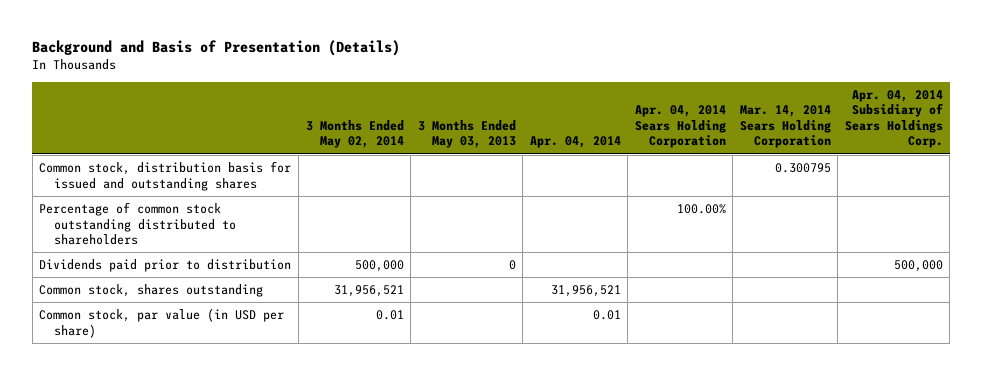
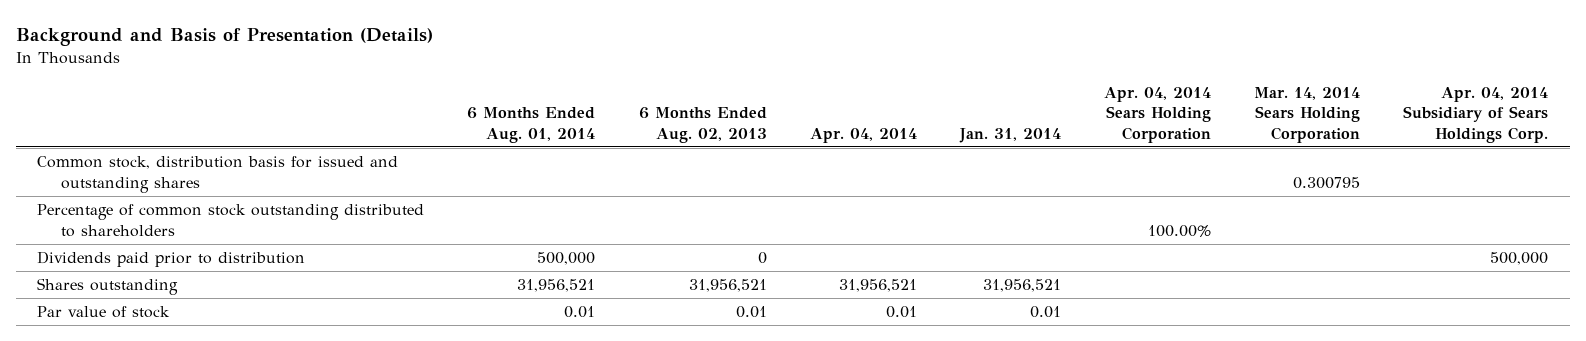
[305,119,404,149] 3 Months Ended May 02, 2014 -> none
[417,119,516,149] 3 Months Ended May 03, 2013 -> none
none -> [467,107,596,143] 6 Months Ended Aug. 01, 2014
none -> [638,107,767,143] 6 Months Ended Aug. 02, 2013
none -> [958,127,1061,143] Jan. 31, 2014
[39,284,264,298] Common stock, shares outstanding -> [37,278,179,296] Shares outstanding
[39,308,285,338] Common stock, par value (in USD per share) -> [37,306,171,319] Par value of stock

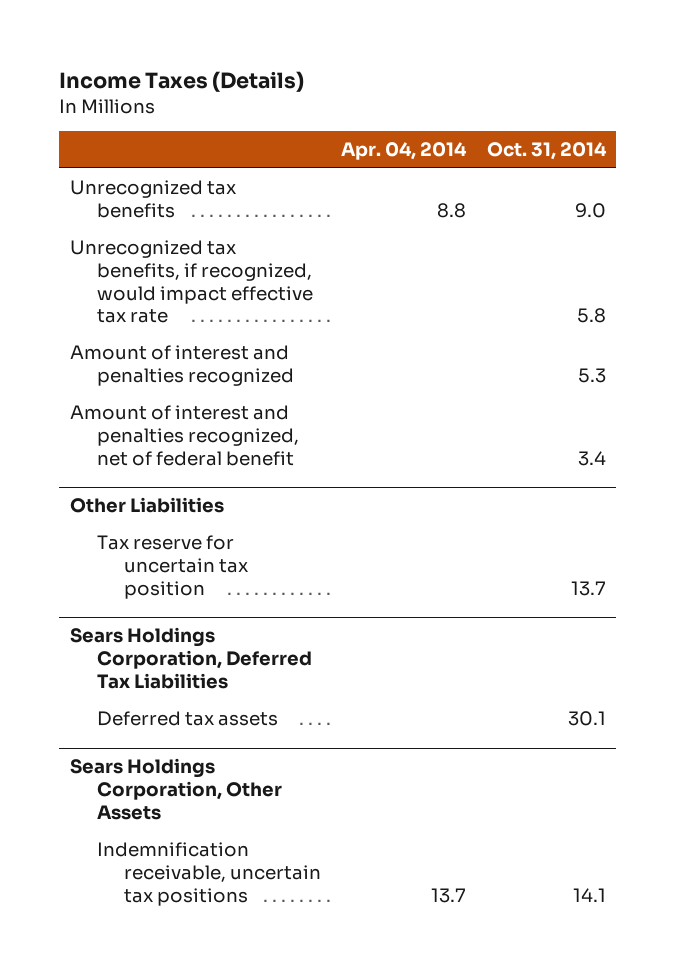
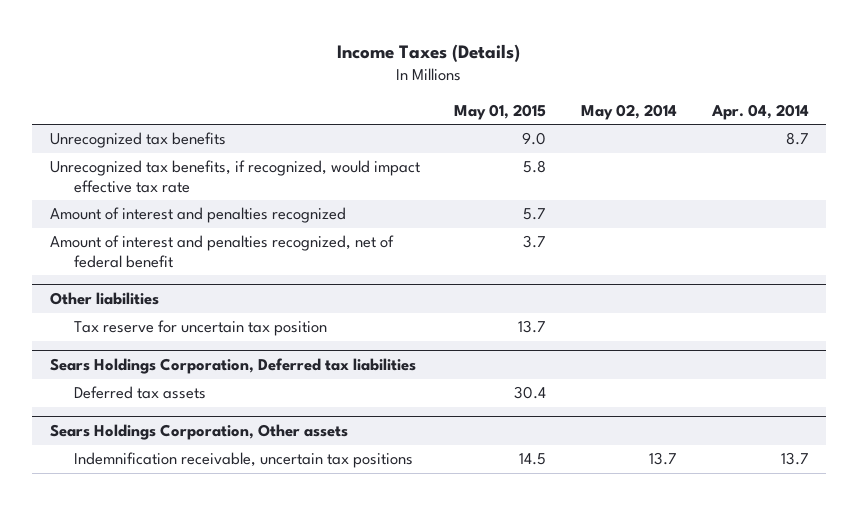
[486,142,607,161] Oct. 31, 2014 -> none
none -> [454,103,547,120] May 01, 2015
none -> [581,103,678,120] May 02, 2014
[437,202,467,218] 8.8 -> [785,132,809,146] 8.7
[69,497,224,514] Other Liabilities -> [49,292,159,306] Other liabilities
[69,627,312,690] Sears Holdings Corporation, Deferred Tax Liabilities -> [49,358,416,375] Sears Holdings Corporation, Deferred tax liabilities
[69,758,282,821] Sears Holdings Corporation, Other Assets -> [49,424,348,441] Sears Holdings Corporation, Other assets

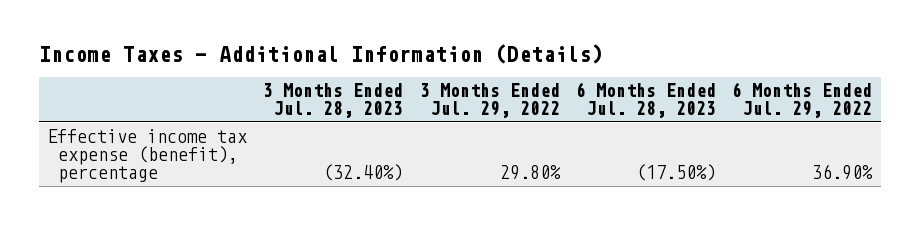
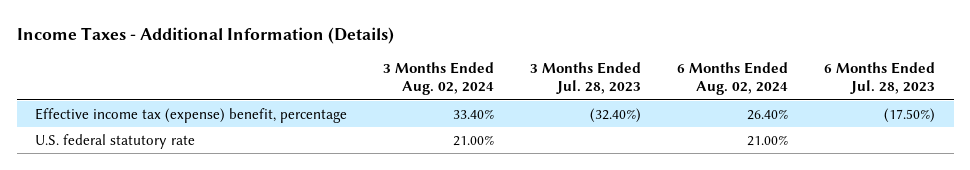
[419,83,560,119] 3 Months Ended Jul. 29, 2022 -> none
[732,82,873,119] 6 Months Ended Jul. 29, 2022 -> none
none -> [383,62,495,96] 3 Months Ended Aug. 02, 2024
none -> [677,62,789,96] 6 Months Ended Aug. 02, 2024
[46,129,247,184] Effective income tax expense (benefit), percentage -> [34,108,347,124] Effective income tax (expense) benefit, percentage
none -> [34,134,195,150] U.S. federal statutory rate

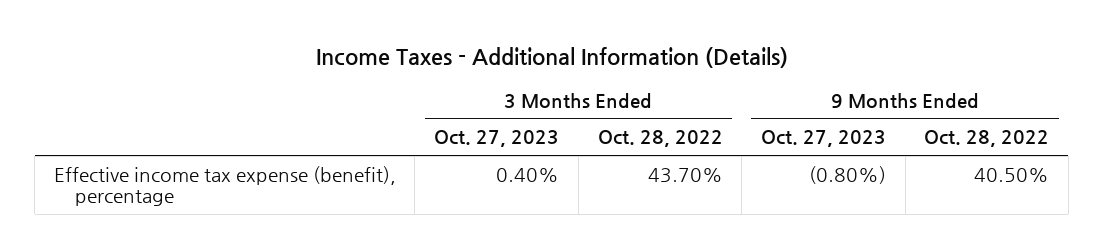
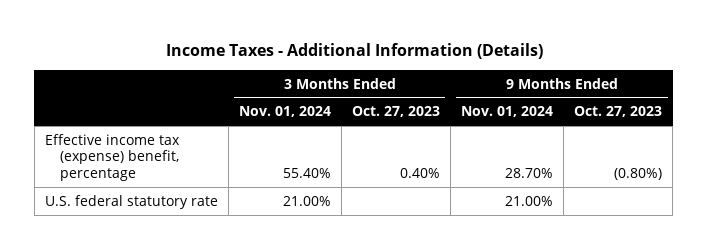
[597,130,723,148] Oct. 28, 2022 -> none
[924,130,1050,148] Oct. 28, 2022 -> none
none -> [239,106,332,118] Nov. 01, 2024
none -> [461,106,554,118] Nov. 01, 2024
[53,165,396,207] Effective income tax expense (benefit), percentage -> [44,133,180,181] Effective income tax (expense) benefit, percentage
none -> [44,194,218,209] U.S. federal statutory rate

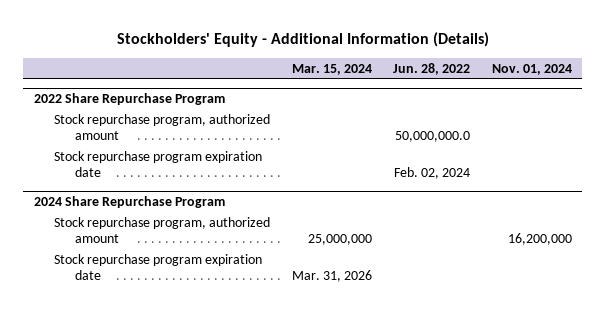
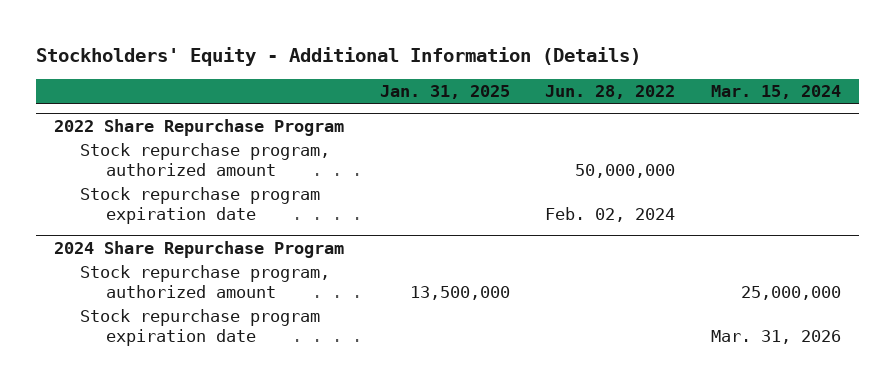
[491,63,572,75] Nov. 01, 2024 -> none
none -> [379,84,510,99] Jan. 31, 2025
[395,130,471,142] 50,000,000.0 -> [575,164,676,179] 50,000,000

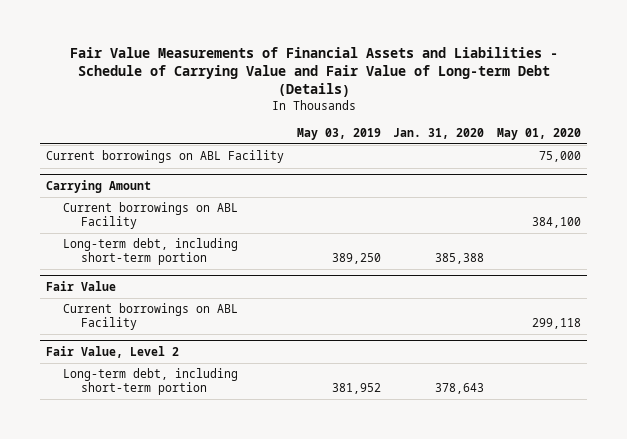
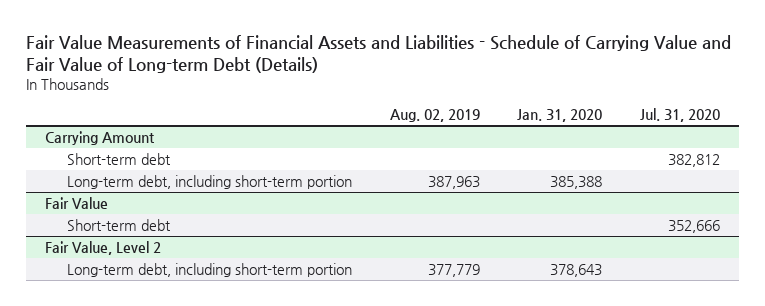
[296,127,381,140] May 03, 2019 -> none
[497,127,582,140] May 01, 2020 -> none
none -> [389,109,480,123] Aug. 02, 2019
none -> [640,108,721,123] Jul. 31, 2020
[46,150,285,164] Current borrowings on ABL Facility -> none
[63,202,239,230] Current borrowings on ABL Facility -> [66,152,171,165] Short-term debt
[63,303,239,331] Current borrowings on ABL Facility -> [66,218,171,231] Short-term debt

